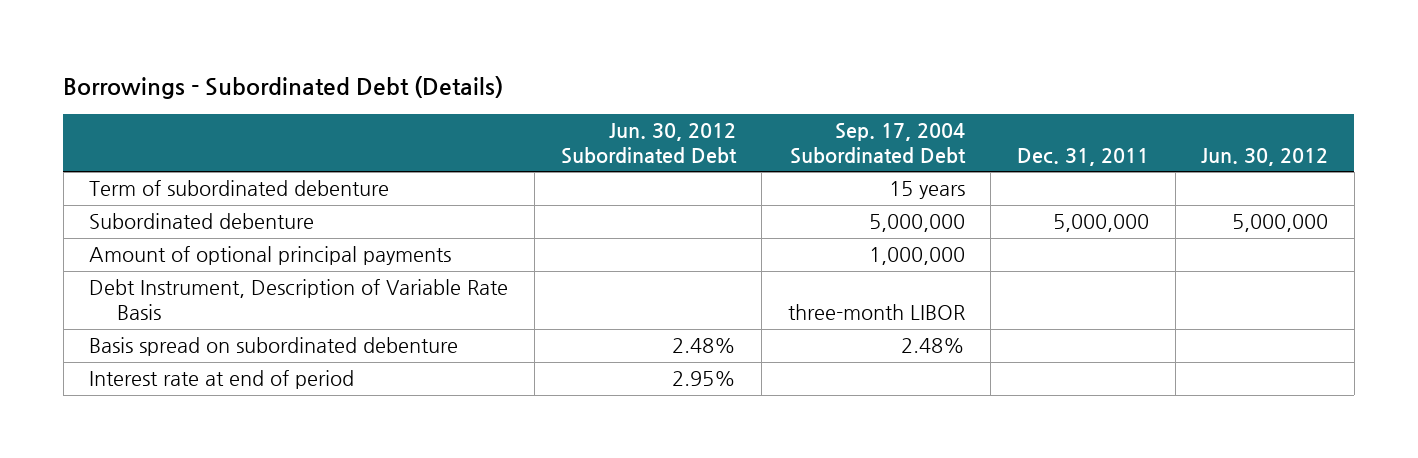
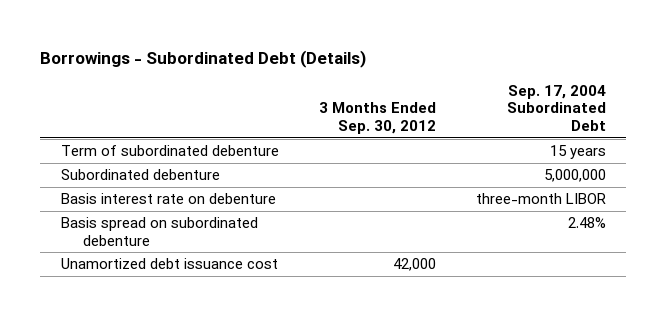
[560,123,737,164] Jun. 30, 2012 Subordinated Debt -> none
[1017,147,1150,166] Dec. 31, 2011 -> none
[1201,147,1329,166] Jun. 30, 2012 -> none
none -> [318,102,436,134] 3 Months Ended Sep. 30, 2012
[89,246,452,266] Amount of optional principal payments -> none
[89,279,509,321] Debt Instrument, Description of Variable Rate Basis -> [60,193,276,205] Basis interest rate on debenture
[89,370,355,390] Interest rate at end of period -> none
none -> [60,258,278,270] Unamortized debt issuance cost

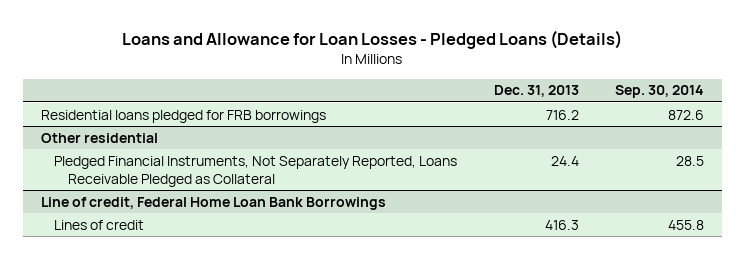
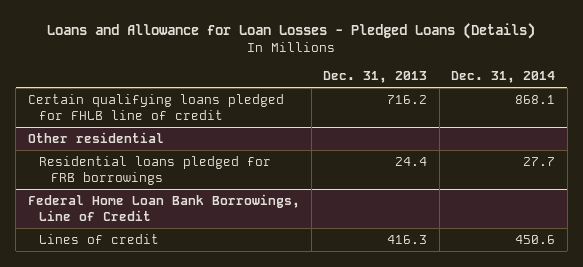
[614,85,704,99] Sep. 30, 2014 -> none
none -> [451,71,556,84] Dec. 31, 2014
[41,109,327,123] Residential loans pledged for FRB borrowings -> [27,94,284,121] Certain qualifying loans pledged for FHLB line of credit
[54,155,458,187] Pledged Financial Instruments, Not Separately Reported, Loans Receivable Pledged as Collateral -> [39,156,272,186] Residential loans pledged for FRB borrowings
[41,196,387,210] Line of credit, Federal Home Loan Bank Borrowings -> [27,194,300,222] Federal Home Loan Bank Borrowings, Line of Credit

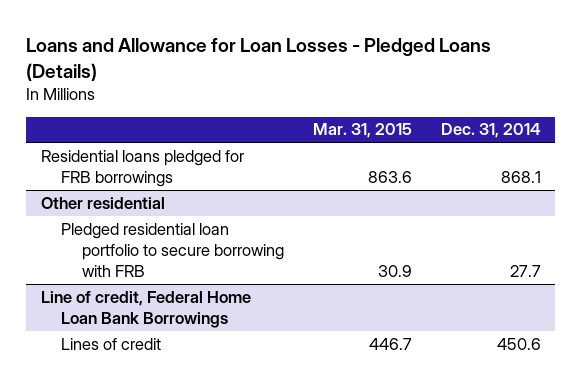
[323,71,428,84] Dec. 31, 2013 -> none
none -> [312,123,412,139] Mar. 31, 2015
[27,94,284,121] Certain qualifying loans pledged for FHLB line of credit -> [40,149,244,187] Residential loans pledged for FRB borrowings
[39,156,272,186] Residential loans pledged for FRB borrowings -> [61,222,284,277] Pledged residential loan portfolio to secure borrowing with FRB
[27,194,300,222] Federal Home Loan Bank Borrowings, Line of Credit -> [40,290,251,328] Line of credit, Federal Home Loan Bank Borrowings

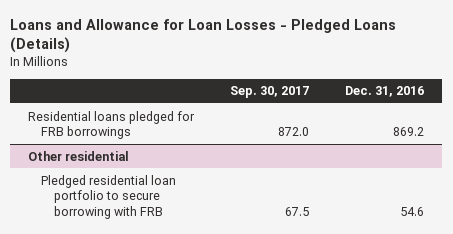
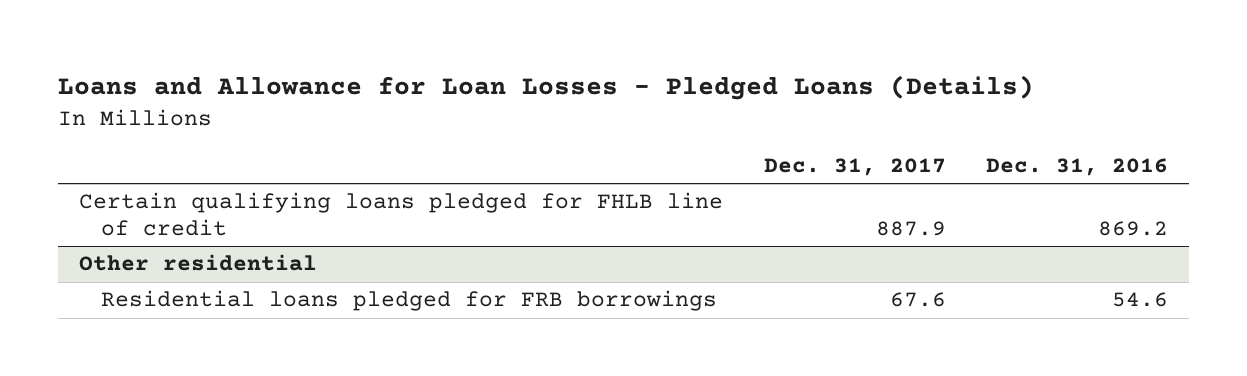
[230,86,310,99] Sep. 30, 2017 -> none
none -> [763,158,946,177] Dec. 31, 2017
[28,110,196,140] Residential loans pledged for FRB borrowings -> [78,192,723,237] Certain qualifying loans pledged for FHLB line of credit
[41,174,177,220] Pledged residential loan portfolio to secure borrowing with FRB -> [101,290,718,312] Residential loans pledged for FRB borrowings

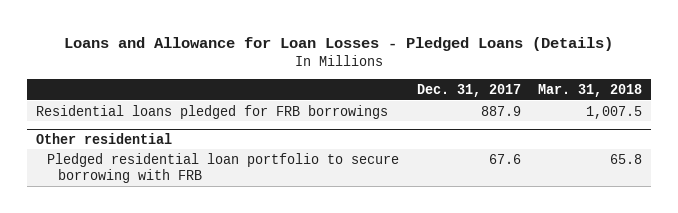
[986,158,1169,177] Dec. 31, 2016 -> none
none -> [537,83,642,97] Mar. 31, 2018
[78,192,723,237] Certain qualifying loans pledged for FHLB line of credit -> [36,104,389,119] Residential loans pledged for FRB borrowings
[101,290,718,312] Residential loans pledged for FRB borrowings -> [47,152,400,183] Pledged residential loan portfolio to secure borrowing with FRB

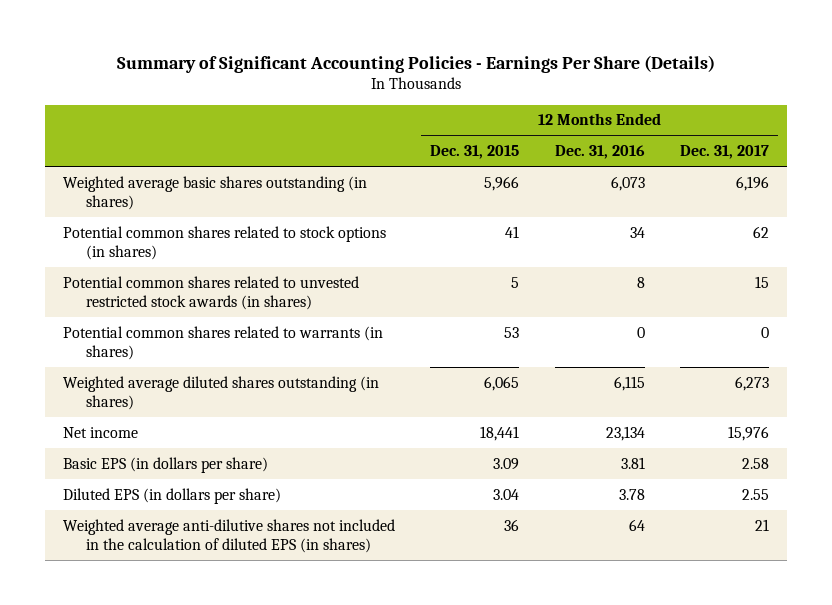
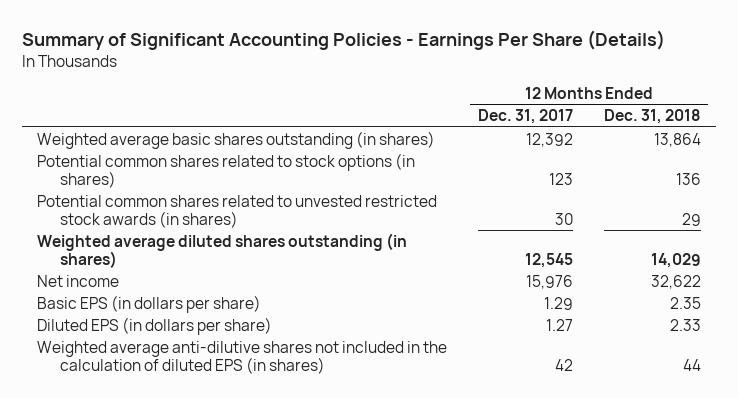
[430,145,520,160] Dec. 31, 2015 -> none
[554,145,645,160] Dec. 31, 2016 -> none
none -> [603,109,701,125] Dec. 31, 2018
[62,325,383,360] Potential common shares related to warrants (in shares) -> none
[736,175,770,191] 6,196 -> [525,132,573,147] 12,392
[753,225,770,238] 62 -> [548,172,573,185] 123
[755,275,770,288] 15 -> [554,212,573,225] 30
[735,375,770,391] 6,273 -> [524,252,573,268] 12,545
[742,457,770,469] 2.58 -> [543,296,573,310] 1.29
[742,488,770,500] 2.55 -> [545,318,573,331] 1.27
[755,518,770,531] 21 -> [554,358,573,371] 42

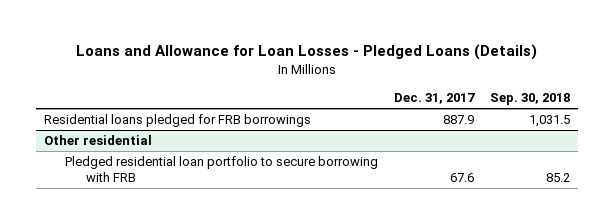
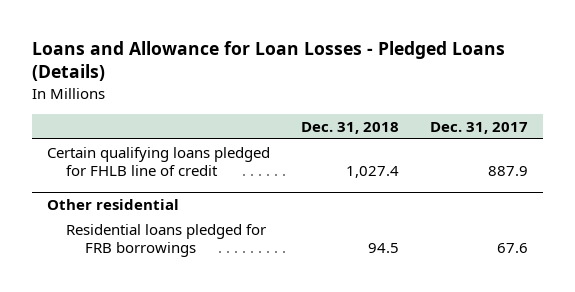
[490,93,571,106] Sep. 30, 2018 -> none
none -> [300,121,399,134] Dec. 31, 2018
[43,114,311,128] Residential loans pledged for FRB borrowings -> [47,146,271,176] Certain qualifying loans pledged for FHLB line of credit
[64,156,378,182] Pledged residential loan portfolio to secure borrowing with FRB -> [65,223,266,257] Residential loans pledged for FRB borrowings

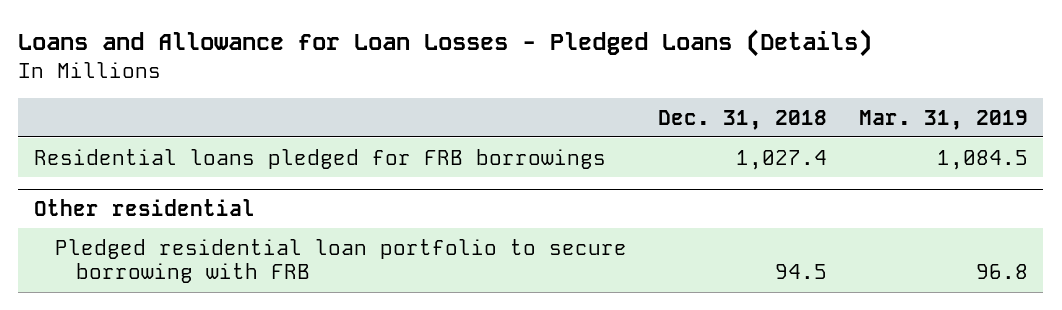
[429,121,528,134] Dec. 31, 2017 -> none
none -> [858,109,1028,130] Mar. 31, 2019
[47,146,271,176] Certain qualifying loans pledged for FHLB line of credit -> [33,148,606,169] Residential loans pledged for FRB borrowings
[65,223,266,257] Residential loans pledged for FRB borrowings -> [55,238,628,284] Pledged residential loan portfolio to secure borrowing with FRB

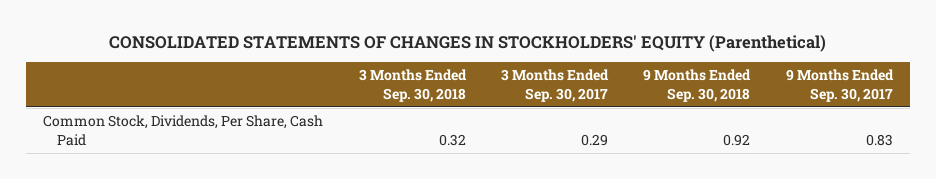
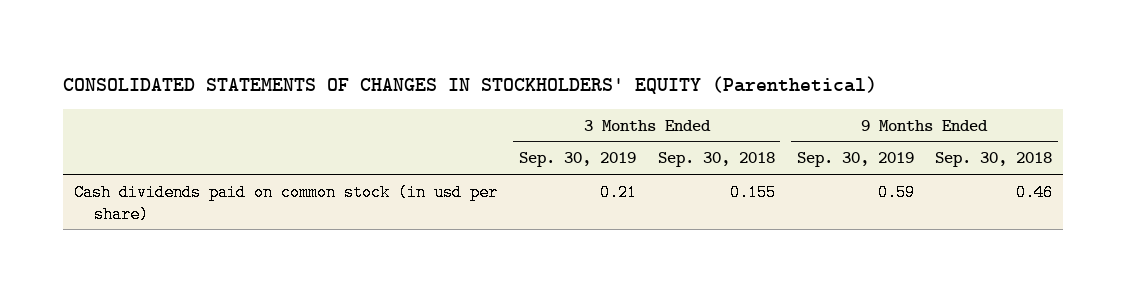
[501,69,610,102] 3 Months Ended Sep. 30, 2017 -> none
[785,69,894,102] 9 Months Ended Sep. 30, 2017 -> none
none -> [518,152,636,168] Sep. 30, 2019
none -> [796,152,914,168] Sep. 30, 2019
[43,115,324,146] Common Stock, Dividends, Per Share, Cash Paid -> [73,183,498,223] Cash dividends paid on common stock (in usd per share)
[438,133,466,146] 0.32 -> [729,183,776,201] 0.155
[723,133,751,146] 0.92 -> [1016,183,1054,201] 0.46

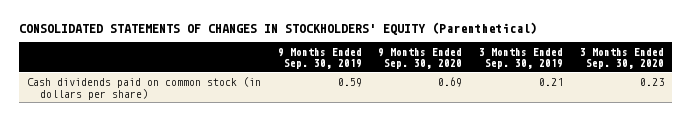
[657,152,775,168] Sep. 30, 2018 -> none
[935,152,1053,168] Sep. 30, 2018 -> none
none -> [378,47,463,70] 9 Months Ended Sep. 30, 2020
none -> [579,47,664,70] 3 Months Ended Sep. 30, 2020
[73,183,498,223] Cash dividends paid on common stock (in usd per share) -> [27,77,262,100] Cash dividends paid on common stock (in dollars per share)

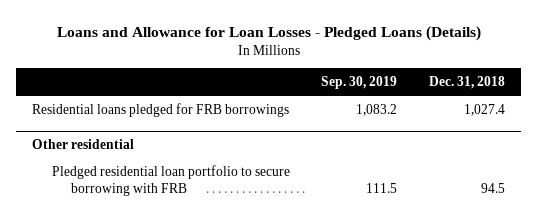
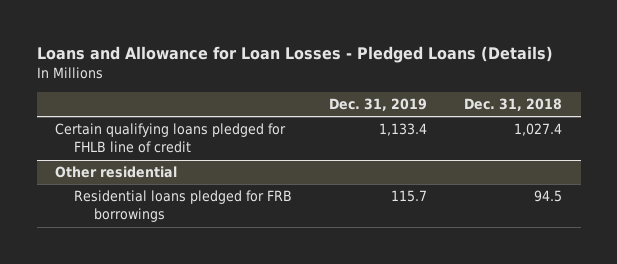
[321,76,398,90] Sep. 30, 2019 -> none
none -> [329,98,428,112] Dec. 31, 2019
[32,102,290,117] Residential loans pledged for FRB borrowings -> [55,123,287,154] Certain qualifying loans pledged for FHLB line of credit
[51,164,290,196] Pledged residential loan portfolio to secure borrowing with FRB -> [74,190,293,223] Residential loans pledged for FRB borrowings

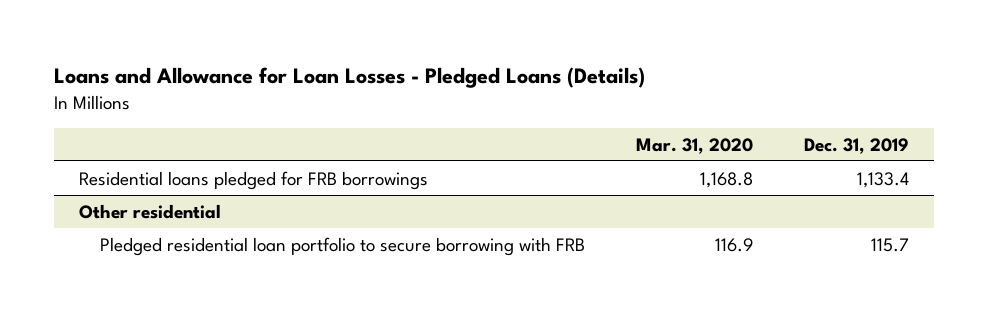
[464,98,563,112] Dec. 31, 2018 -> none
none -> [635,137,753,154] Mar. 31, 2020
[55,123,287,154] Certain qualifying loans pledged for FHLB line of credit -> [79,170,429,190] Residential loans pledged for FRB borrowings
[74,190,293,223] Residential loans pledged for FRB borrowings -> [99,236,585,256] Pledged residential loan portfolio to secure borrowing with FRB

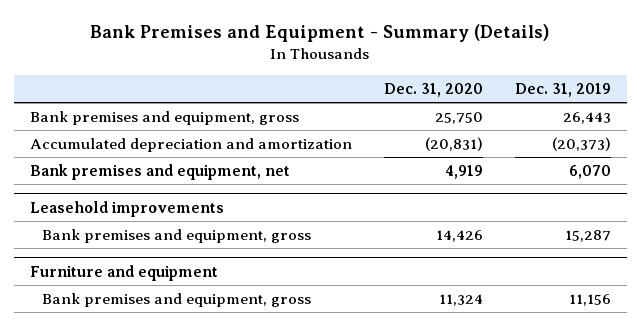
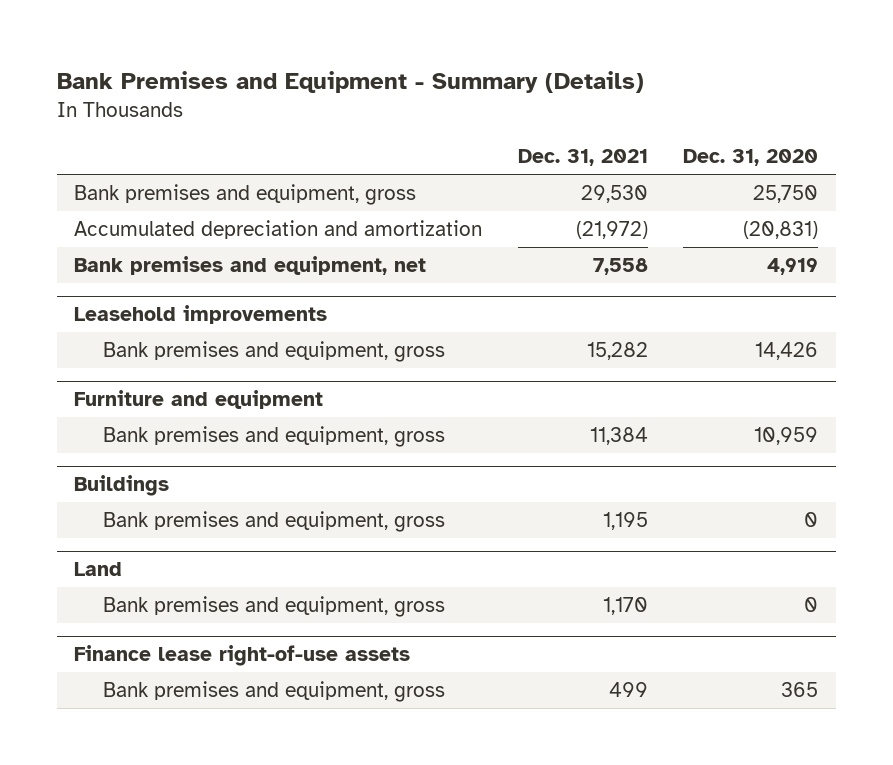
[514,82,611,97] Dec. 31, 2019 -> none
none -> [517,149,648,167] Dec. 31, 2021
[438,294,483,307] 11,324 -> [754,426,819,445] 10,959
none -> [74,475,170,497] Buildings
none -> [102,510,445,532] Bank premises and equipment, gross
none -> [74,562,123,577] Land
none -> [102,595,445,617] Bank premises and equipment, gross
none -> [74,645,411,667] Finance lease right-of-use assets
none -> [102,680,445,702] Bank premises and equipment, gross

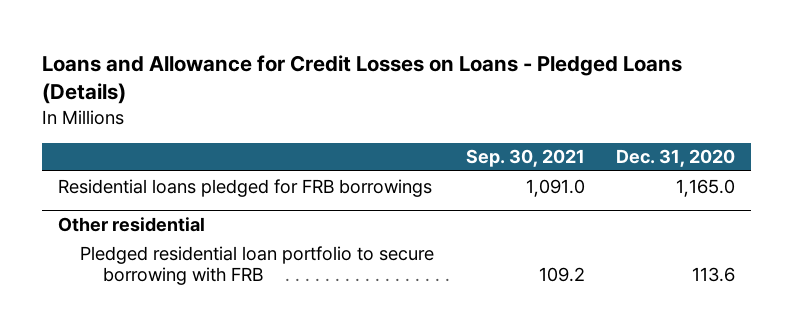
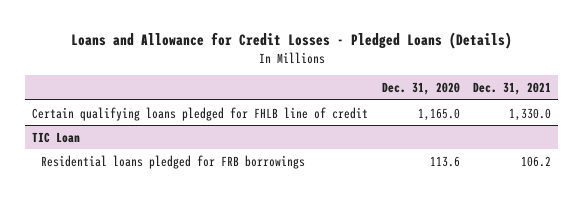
[42,54,683,105] Loans and Allowance for Credit Losses on Loans - Pledged Loans (Details) -> [70,32,512,50] Loans and Allowance for Credit Losses - Pledged Loans (Details)
[465,149,585,168] Sep. 30, 2021 -> none
none -> [473,82,552,96] Dec. 31, 2021
[57,217,205,233] Other residential -> none
[80,245,435,286] Pledged residential loan portfolio to secure borrowing with FRB -> none
none -> [31,106,368,121] Certain qualifying loans pledged for FHLB line of credit
none -> [31,131,80,143] TIC Loan
[676,178,736,197] 1,165.0 -> [429,155,460,167] 113.6

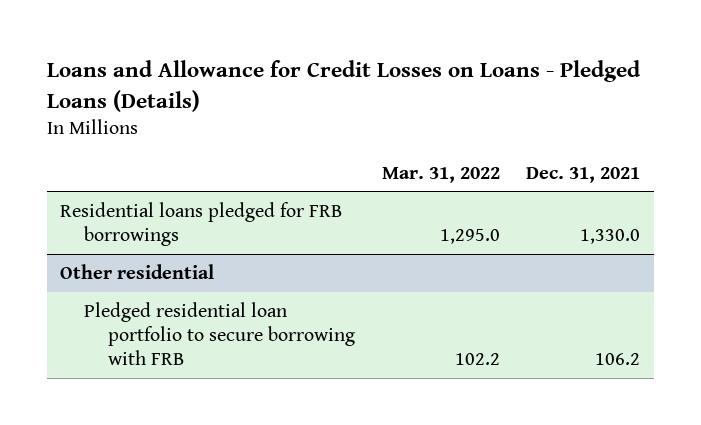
[70,32,512,50] Loans and Allowance for Credit Losses - Pledged Loans (Details) -> [46,60,641,112] Loans and Allowance for Credit Losses on Loans - Pledged Loans (Details)
[381,82,460,96] Dec. 31, 2020 -> none
none -> [381,166,500,183] Mar. 31, 2022
[31,131,80,143] TIC Loan -> none
[31,106,368,121] Certain qualifying loans pledged for FHLB line of credit -> [60,201,343,246] Residential loans pledged for FRB borrowings
none -> [60,263,215,279] Other residential
[41,154,306,169] Residential loans pledged for FRB borrowings -> [84,301,356,365] Pledged residential loan portfolio to secure borrowing with FRB

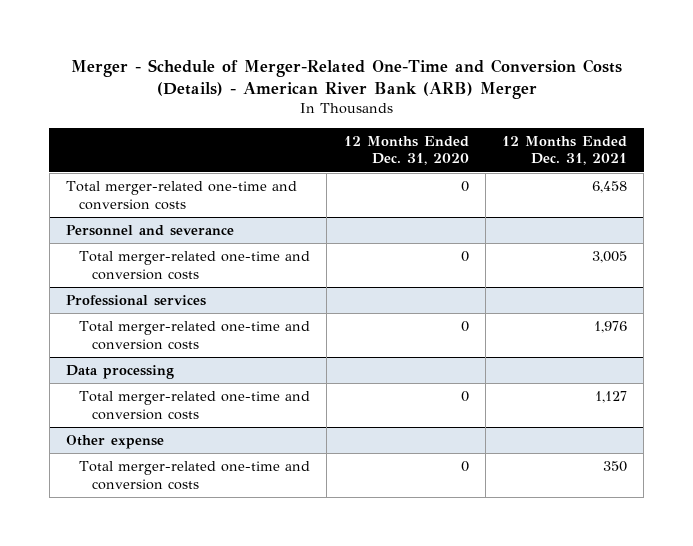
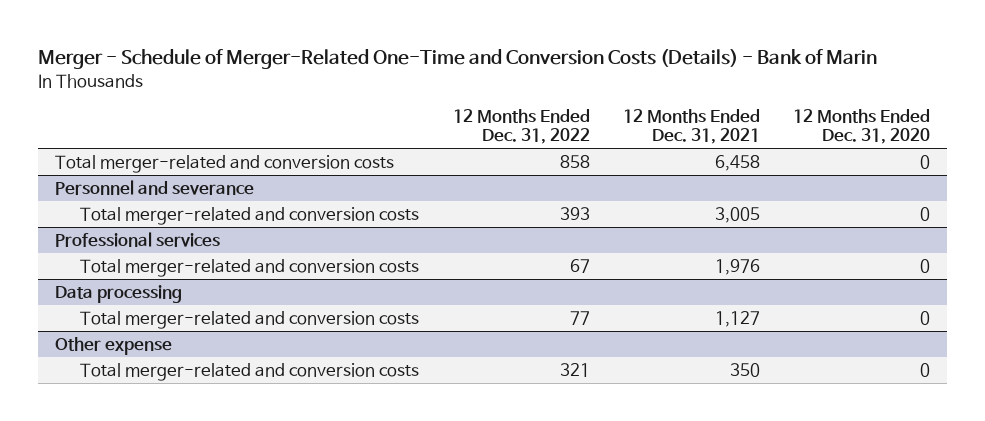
[70,58,622,99] Merger - Schedule of Merger-Related One-Time and Conversion Costs (Details) - American River Bank (ARB) Merger -> [38,49,878,70] Merger - Schedule of Merger-Related One-Time and Conversion Costs (Details) - Bank of Marin
none -> [452,109,590,145] 12 Months Ended Dec. 31, 2022
[66,181,298,210] Total merger-related one-time and conversion costs -> [55,154,395,173] Total merger-related and conversion costs
[79,251,311,280] Total merger-related one-time and conversion costs -> [80,206,420,225] Total merger-related and conversion costs
[79,321,311,350] Total merger-related one-time and conversion costs -> [80,258,420,277] Total merger-related and conversion costs
[79,391,311,420] Total merger-related one-time and conversion costs -> [80,310,420,329] Total merger-related and conversion costs
[79,461,311,490] Total merger-related one-time and conversion costs -> [80,362,420,381] Total merger-related and conversion costs

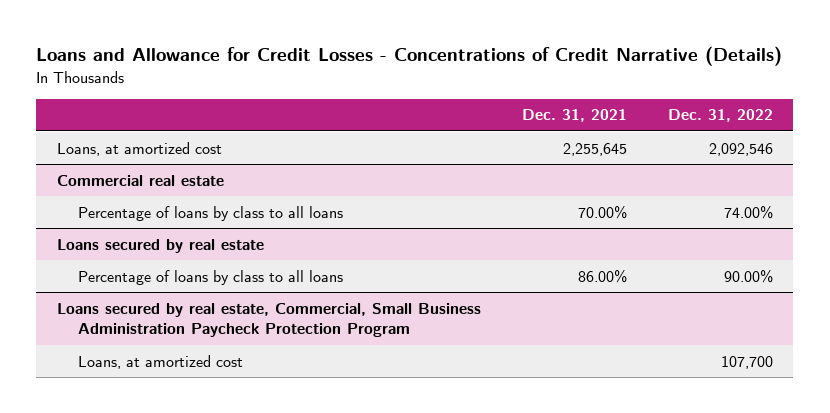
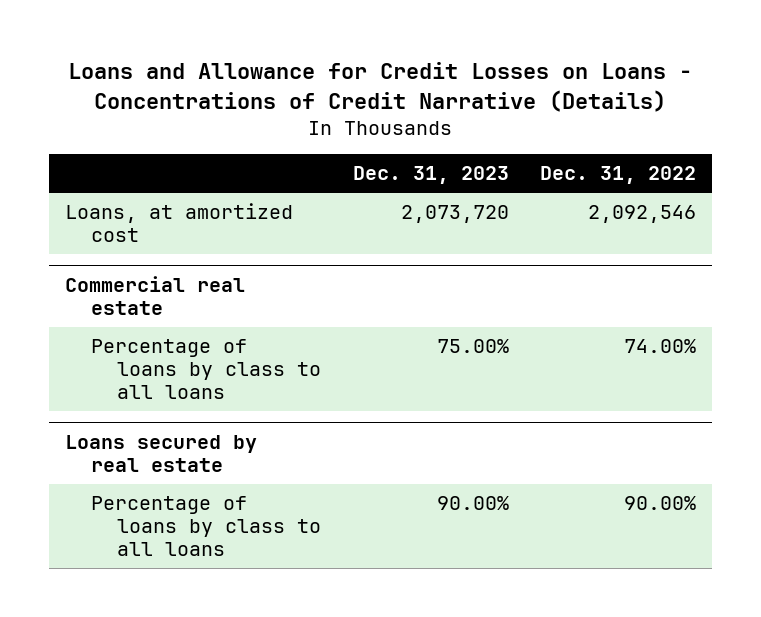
[36,46,783,67] Loans and Allowance for Credit Losses - Concentrations of Credit Narrative (Details) -> [68,61,693,112] Loans and Allowance for Credit Losses on Loans - Concentrations of Credit Narrative (Details)
[521,109,627,123] Dec. 31, 2021 -> none
none -> [352,166,509,185] Dec. 31, 2023
[56,302,481,338] Loans secured by real estate, Commercial, Small Business Administration Paycheck Protection Program -> none
[78,354,244,369] Loans, at amortized cost -> none

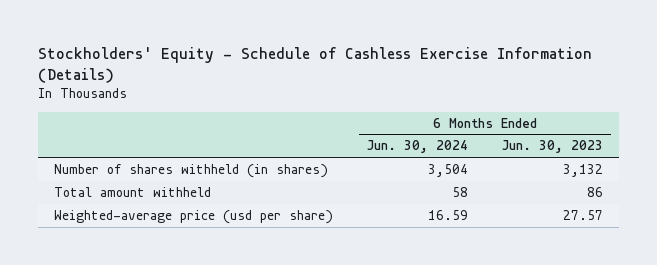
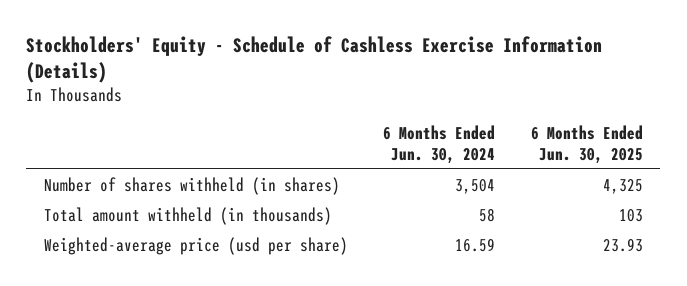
[501,140,603,154] Jun. 30, 2023 -> none
none -> [530,124,643,164] 6 Months Ended Jun. 30, 2025
[54,187,212,198] Total amount withheld -> [44,207,333,226] Total amount withheld (in thousands)

